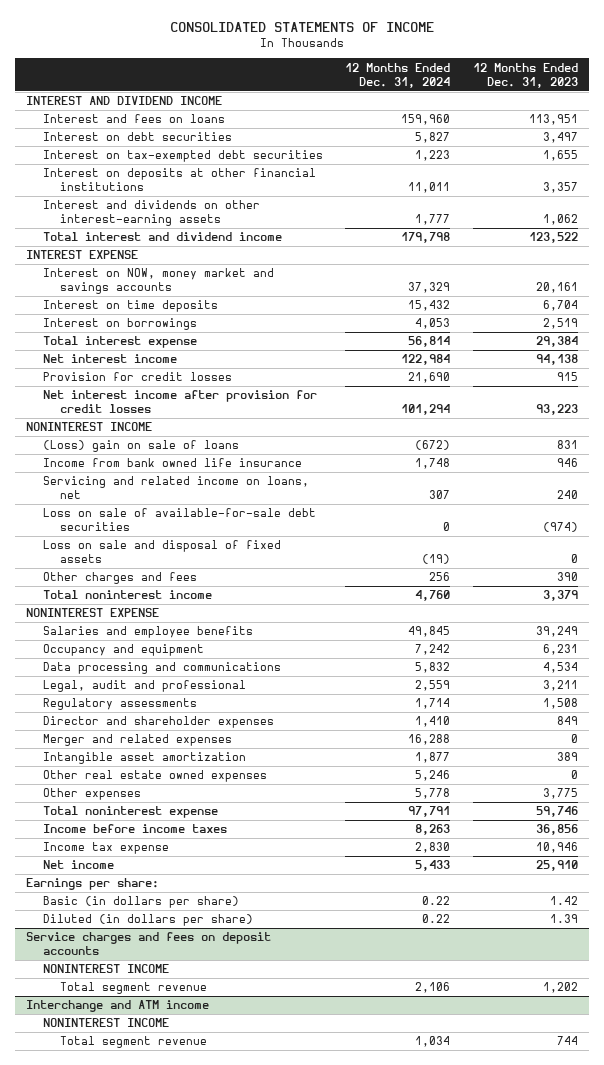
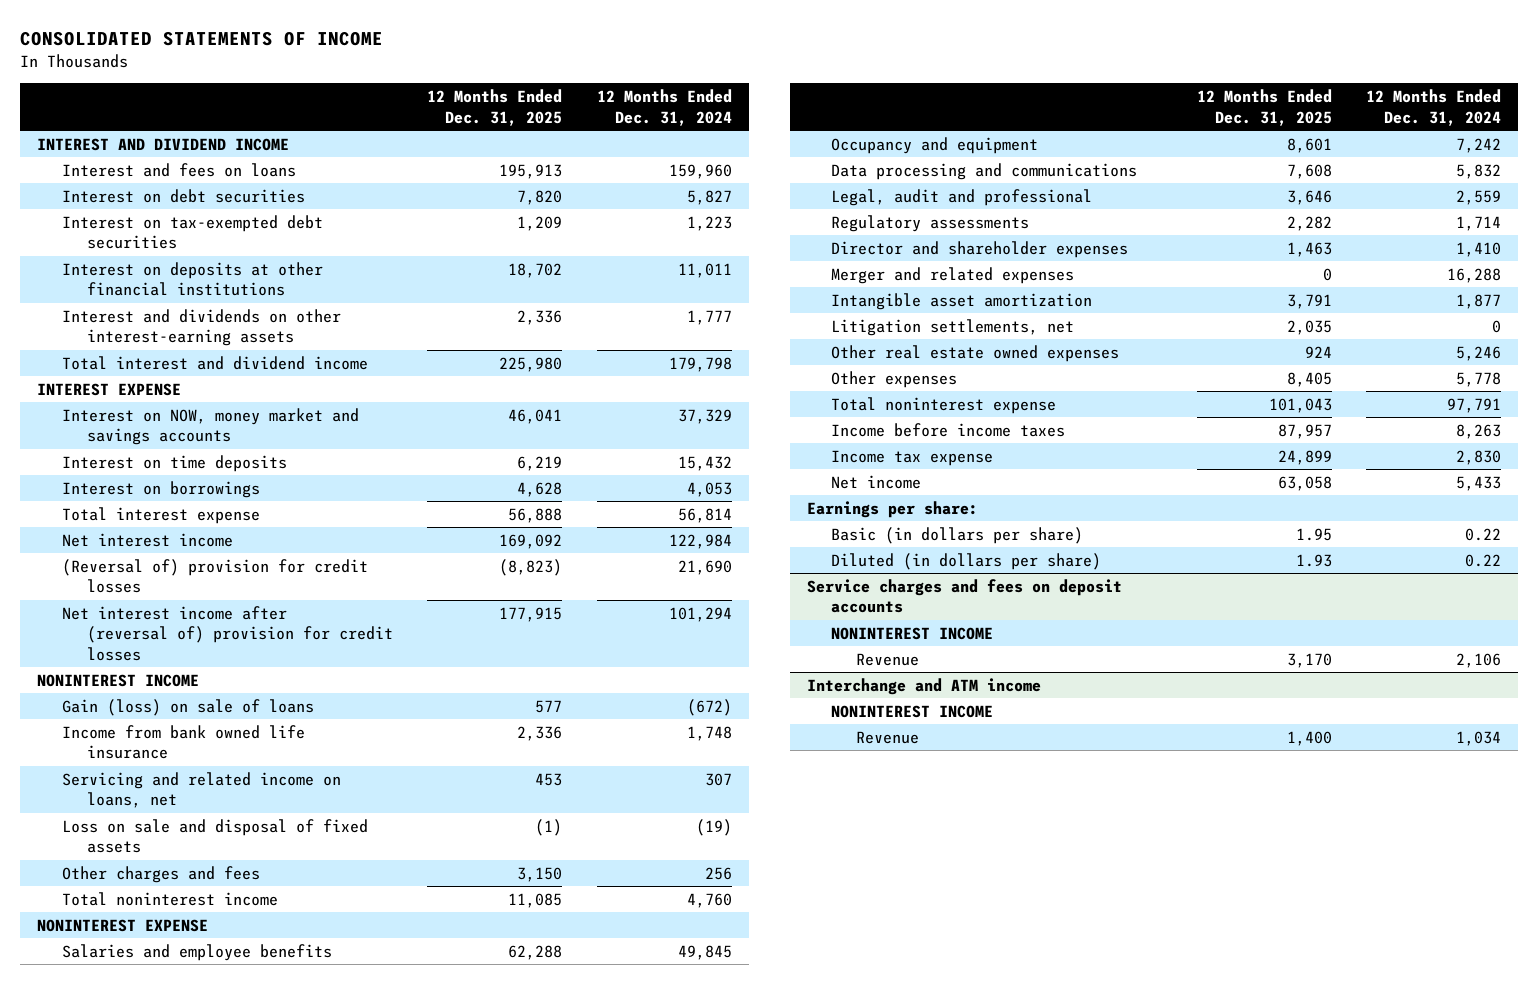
[472,62,578,88] 12 Months Ended Dec. 31, 2023 -> none
none -> [427,89,563,126] 12 Months Ended Dec. 31, 2025
[43,372,233,382] Provision for credit losses -> [62,558,369,594] (Reversal of) provision for credit losses
[43,390,318,414] Net interest income after provision for credit losses -> [62,605,393,661] Net interest income after (reversal of) provision for credit losses
[43,440,240,453] (Loss) gain on sale of loans -> [62,698,315,716] Gain (loss) on sale of loans
[43,508,317,532] Loss on sale of available-for-sale debt securities -> none
none -> [831,318,1075,336] Litigation settlements, net
[59,982,207,995] Total segment revenue -> [856,652,920,666] Revenue
[59,1036,207,1049] Total segment revenue -> [856,730,920,744] Revenue

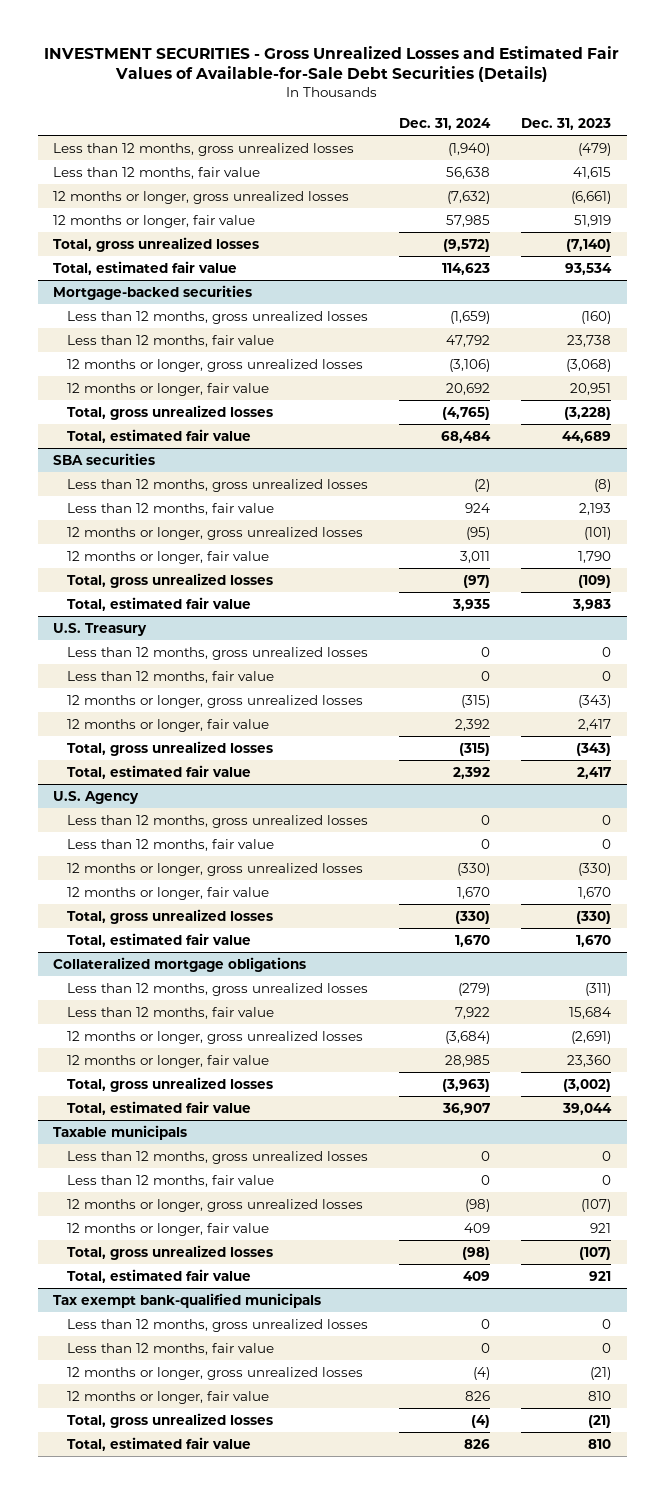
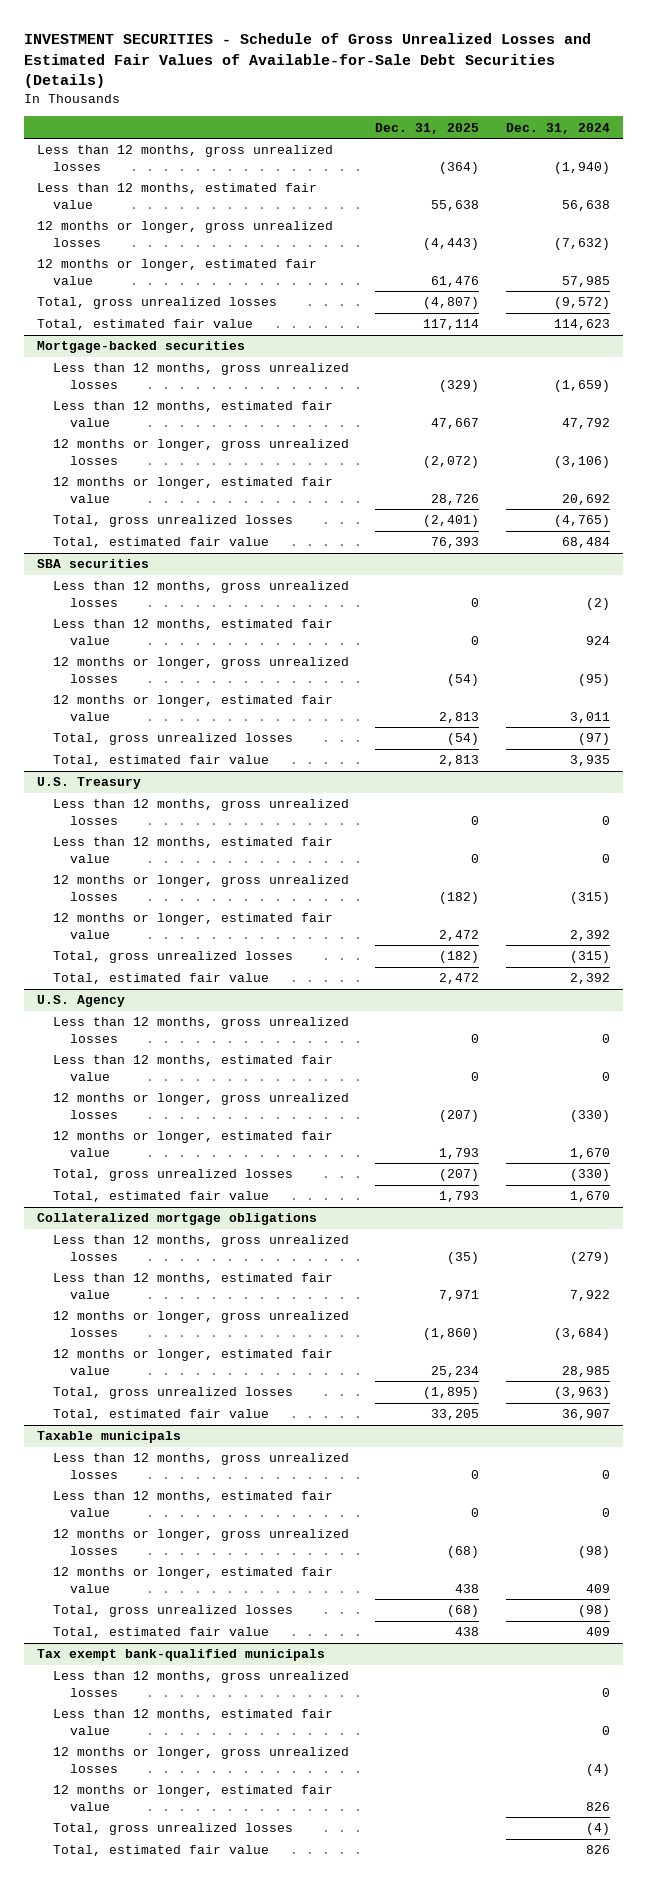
[44,45,620,83] INVESTMENT SECURITIES - Gross Unrealized Losses and Estimated Fair Values of Available-for-Sale Debt Securities (Details) -> [23,33,591,89] INVESTMENT SECURITIES - Schedule of Gross Unrealized Losses and Estimated Fair Values of Available-for-Sale Debt Securities (Details)
[521,117,612,130] Dec. 31, 2023 -> none
none -> [375,122,480,134] Dec. 31, 2025
[53,166,261,179] Less than 12 months, fair value -> [36,183,317,209] Less than 12 months, estimated fair value
[53,214,256,228] 12 months or longer, fair value -> [36,259,317,285] 12 months or longer, estimated fair value
[66,334,274,347] Less than 12 months, fair value -> [53,401,334,427] Less than 12 months, estimated fair value
[66,382,269,396] 12 months or longer, fair value -> [53,477,334,503] 12 months or longer, estimated fair value
[66,502,274,515] Less than 12 months, fair value -> [53,619,334,645] Less than 12 months, estimated fair value
[66,550,269,564] 12 months or longer, fair value -> [53,695,334,721] 12 months or longer, estimated fair value
[66,670,274,683] Less than 12 months, fair value -> [53,837,334,863] Less than 12 months, estimated fair value
[66,718,269,732] 12 months or longer, fair value -> [53,913,334,939] 12 months or longer, estimated fair value
[66,838,274,851] Less than 12 months, fair value -> [53,1055,334,1081] Less than 12 months, estimated fair value
[66,886,269,900] 12 months or longer, fair value -> [53,1131,334,1157] 12 months or longer, estimated fair value
[66,1006,274,1019] Less than 12 months, fair value -> [53,1273,334,1299] Less than 12 months, estimated fair value
[66,1054,269,1068] 12 months or longer, fair value -> [53,1349,334,1375] 12 months or longer, estimated fair value
[66,1174,274,1187] Less than 12 months, fair value -> [53,1491,334,1517] Less than 12 months, estimated fair value
[66,1222,269,1236] 12 months or longer, fair value -> [53,1567,334,1593] 12 months or longer, estimated fair value
[66,1342,274,1355] Less than 12 months, fair value -> [53,1709,334,1735] Less than 12 months, estimated fair value
[66,1390,269,1404] 12 months or longer, fair value -> [53,1785,334,1811] 12 months or longer, estimated fair value

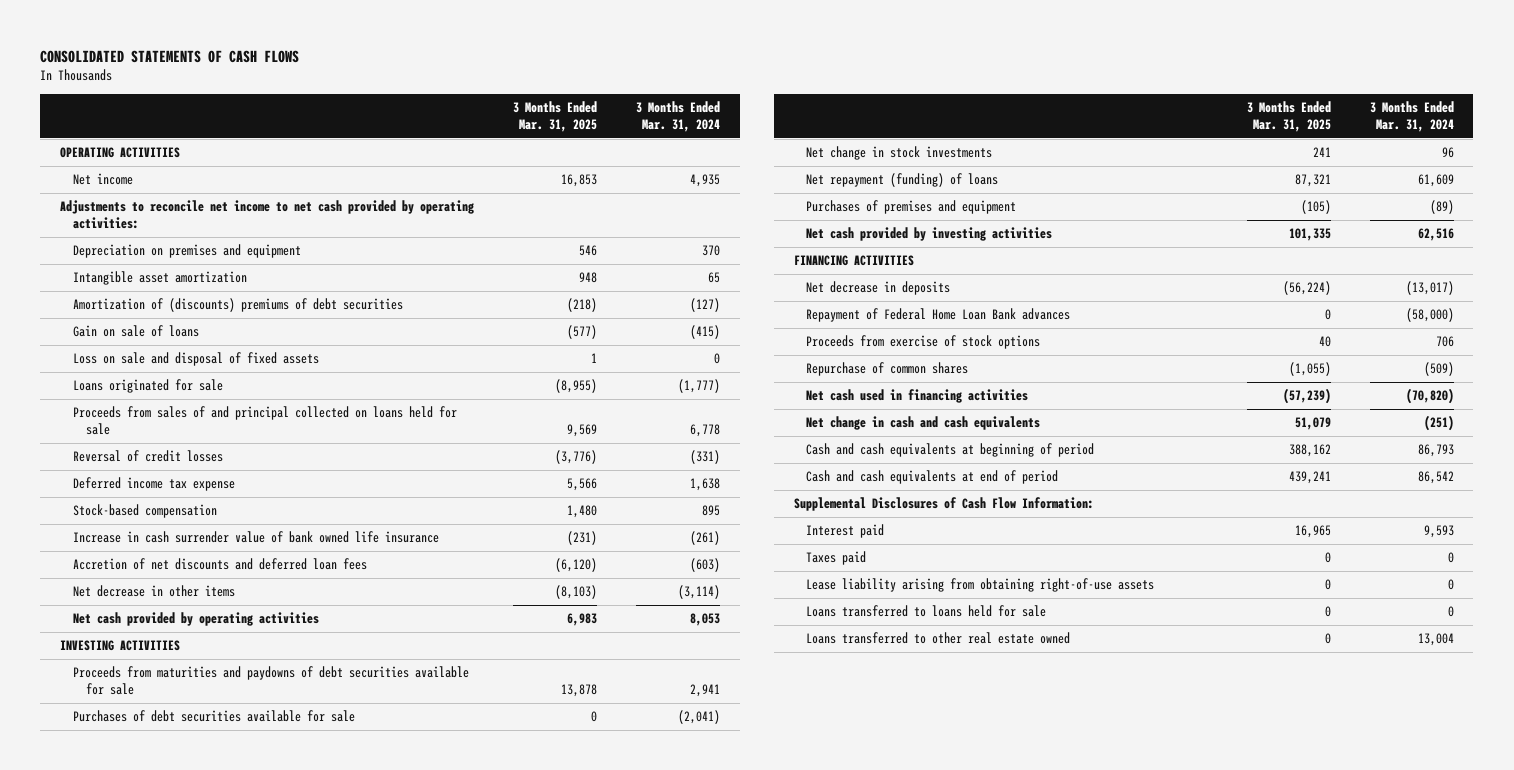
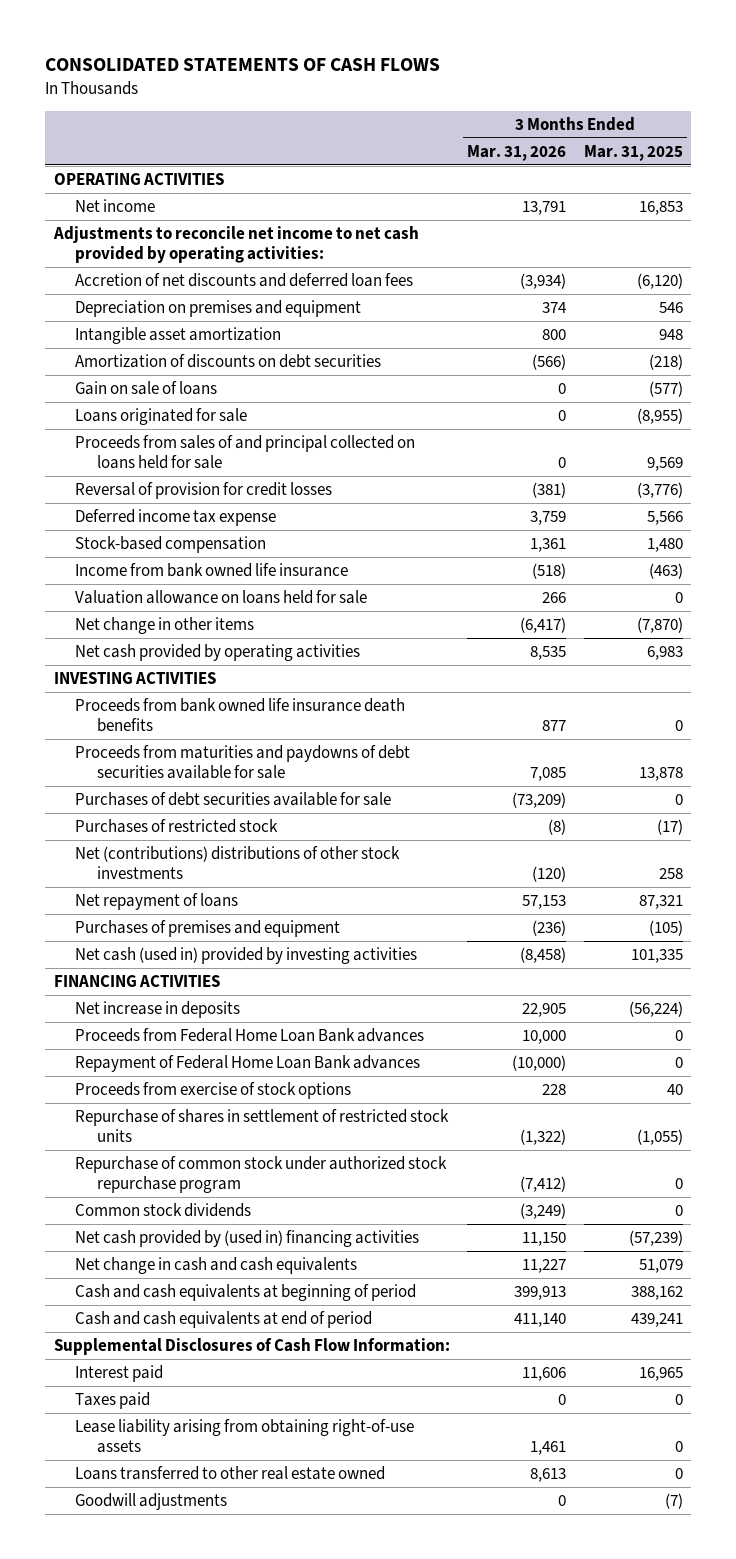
[636,101,721,132] 3 Months Ended Mar. 31, 2024 -> none
none -> [467,144,567,161] Mar. 31, 2026
[72,558,367,571] Accretion of net discounts and deferred loan fees -> [75,273,414,288] Accretion of net discounts and deferred loan fees
[72,298,403,313] Amortization of (discounts) premiums of debt securities -> [75,354,382,369] Amortization of discounts on debt securities
[72,352,319,367] Loss on sale and disposal of fixed assets -> none
[72,450,223,463] Reversal of credit losses -> [75,482,333,500] Reversal of provision for credit losses
[72,531,439,544] Increase in cash surrender value of bank owned life insurance -> none
none -> [75,563,349,578] Income from bank owned life insurance
none -> [75,590,368,605] Valuation allowance on loans held for sale
[72,585,235,598] Net decrease in other items -> [75,617,255,635] Net change in other items
[555,585,598,600] (8,103) -> [636,617,683,634] (7,870)
none -> [75,698,406,733] Proceeds from bank owned life insurance death benefits
[806,146,993,161] Net change in stock investments -> none
none -> [75,819,279,834] Purchases of restricted stock
none -> [75,846,401,880] Net (contributions) distributions of other stock investments
[806,173,999,188] Net repayment (funding) of loans -> [75,893,239,911] Net repayment of loans
[806,227,1053,242] Net cash provided by investing activities -> [75,947,418,965] Net cash (used in) provided by investing activities
[806,281,951,296] Net decrease in deposits -> [75,1001,241,1019] Net increase in deposits
none -> [75,1028,425,1043] Proceeds from Federal Home Loan Bank advances
none -> [75,1109,450,1143] Repurchase of shares in settlement of restricted stock units
[806,362,969,377] Repurchase of common shares -> [75,1156,448,1194] Repurchase of common stock under authorized stock repurchase program
[1288,362,1331,377] (1,055) -> [674,1178,683,1190] 0
none -> [75,1203,252,1218] Common stock dividends
[806,389,1029,404] Net cash used in financing activities -> [75,1230,420,1248] Net cash provided by (used in) financing activities
[806,605,1047,618] Loans transferred to loans held for sale -> none
none -> [75,1493,228,1511] Goodwill adjustments

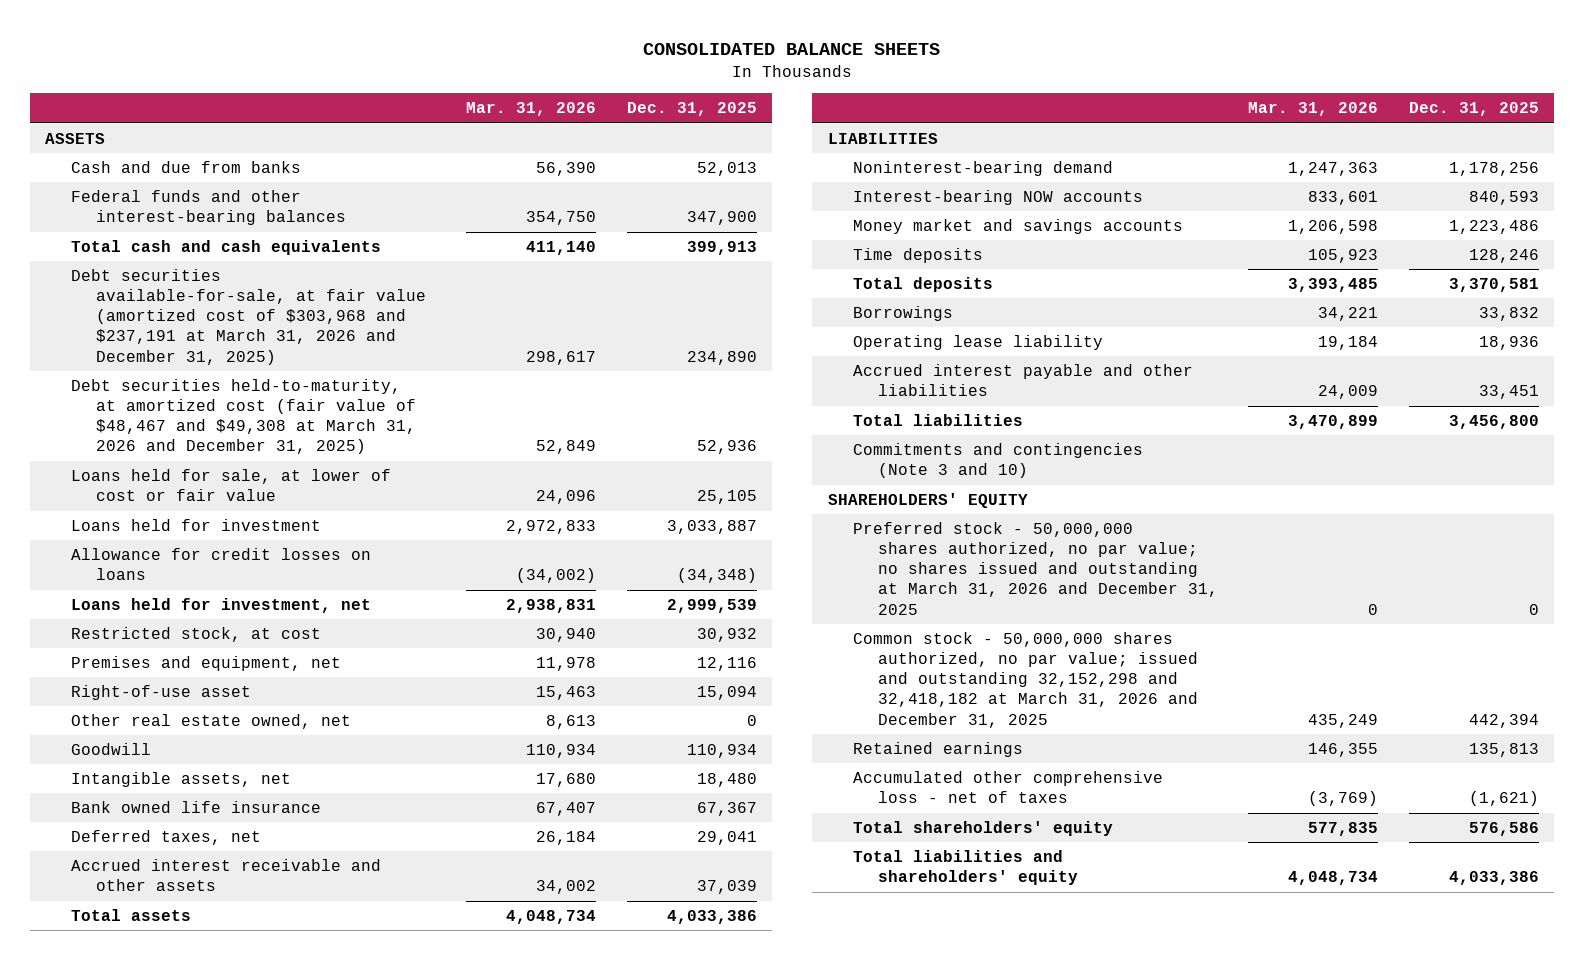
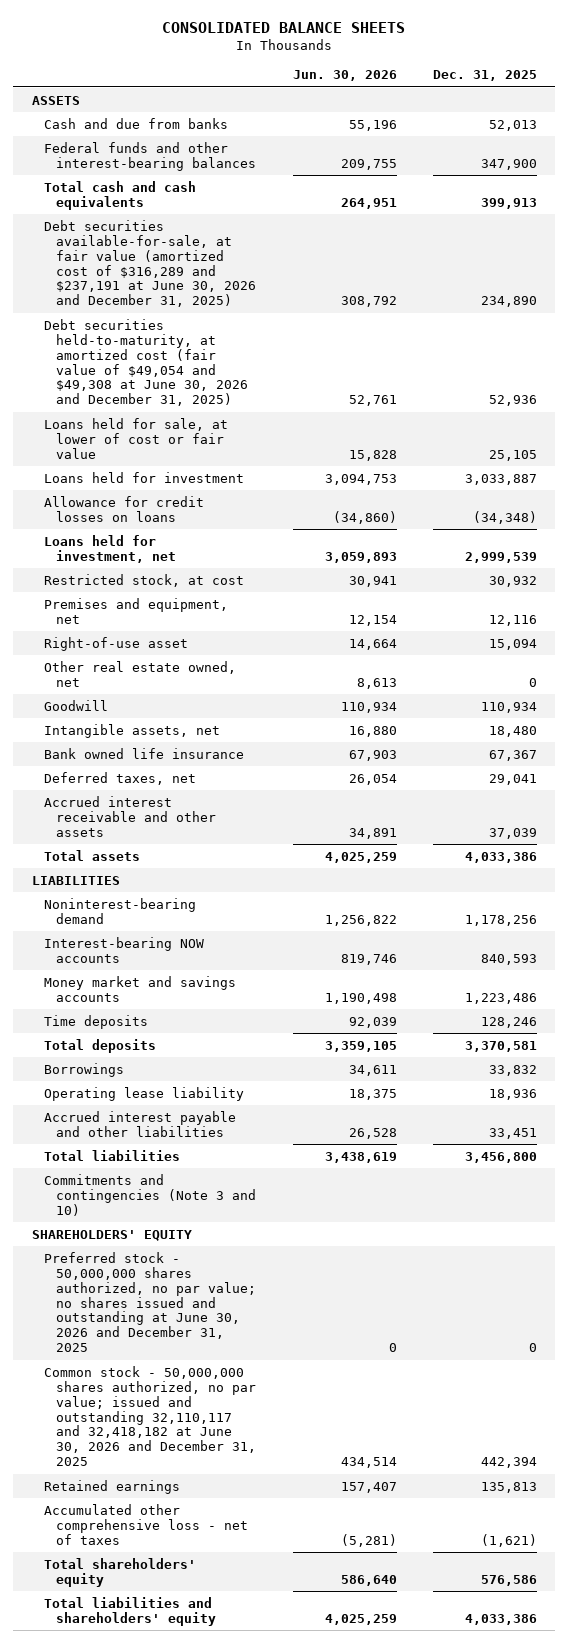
[466,102,597,117] Mar. 31, 2026 -> none
none -> [292,70,397,82] Jun. 30, 2026
[70,269,426,365] Debt securities available-for-sale, at fair value (amortized cost of $303,968 and $237,191 at March 31, 2026 and December 31, 2025) -> [43,219,257,308] Debt securities available-for-sale, at fair value (amortized cost of $316,289 and $237,191 at June 30, 2026 and December 31, 2025)
[70,379,416,455] Debt securities held-to-maturity, at amortized cost (fair value of $48,467 and $49,308 at March 31, 2026 and December 31, 2025) -> [43,318,249,407] Debt securities held-to-maturity, at amortized cost (fair value of $49,054 and $49,308 at June 30, 2026 and December 31, 2025)
[852,522,1218,615] Preferred stock - 50,000,000 shares authorized, no par value; no shares issued and outstanding at March 31, 2026 and December 31, 2025 -> [43,1251,257,1353] Preferred stock - 50,000,000 shares authorized, no par value; no shares issued and outstanding at June 30, 2026 and December 31, 2025
[852,632,1198,728] Common stock - 50,000,000 shares authorized, no par value; issued and outstanding 32,152,298 and 32,418,182 at March 31, 2026 and December 31, 2025 -> [43,1365,257,1467] Common stock - 50,000,000 shares authorized, no par value; issued and outstanding 32,110,117 and 32,418,182 at June 30, 2026 and December 31, 2025

